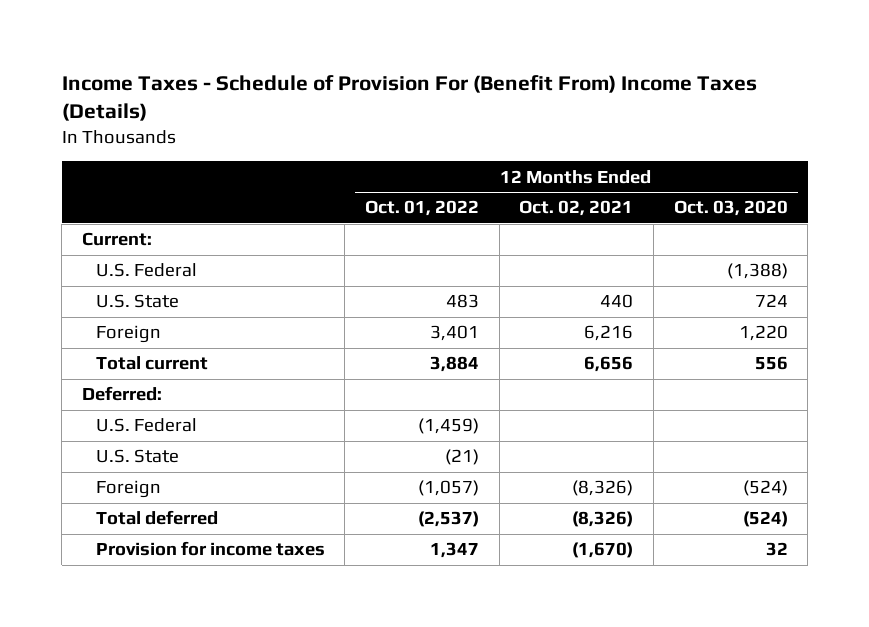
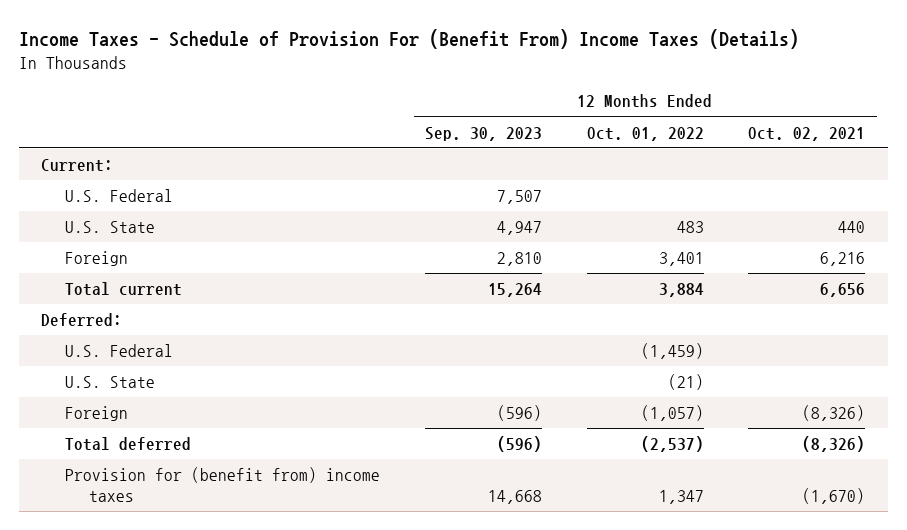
[673,200,788,217] Oct. 03, 2020 -> none
none -> [424,126,542,141] Sep. 30, 2023
[95,541,325,557] Provision for income taxes -> [65,467,381,502] Provision for (benefit from) income taxes

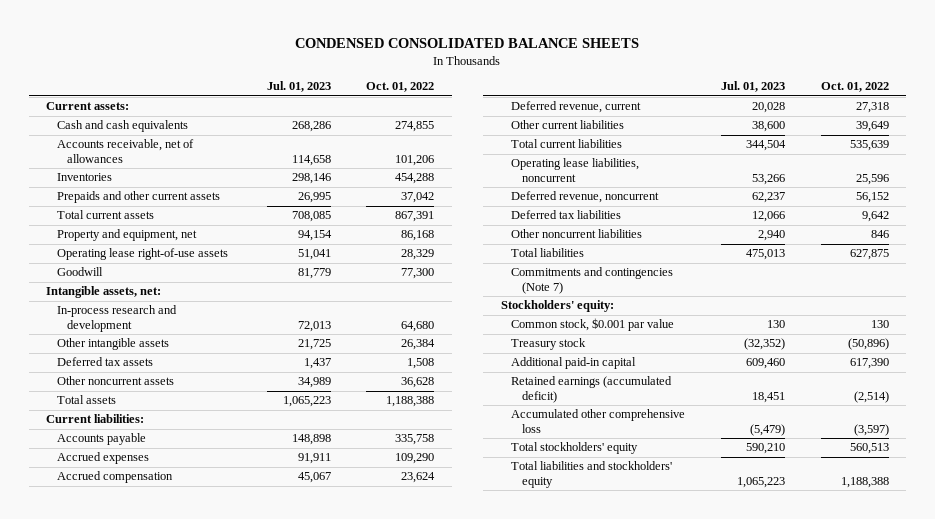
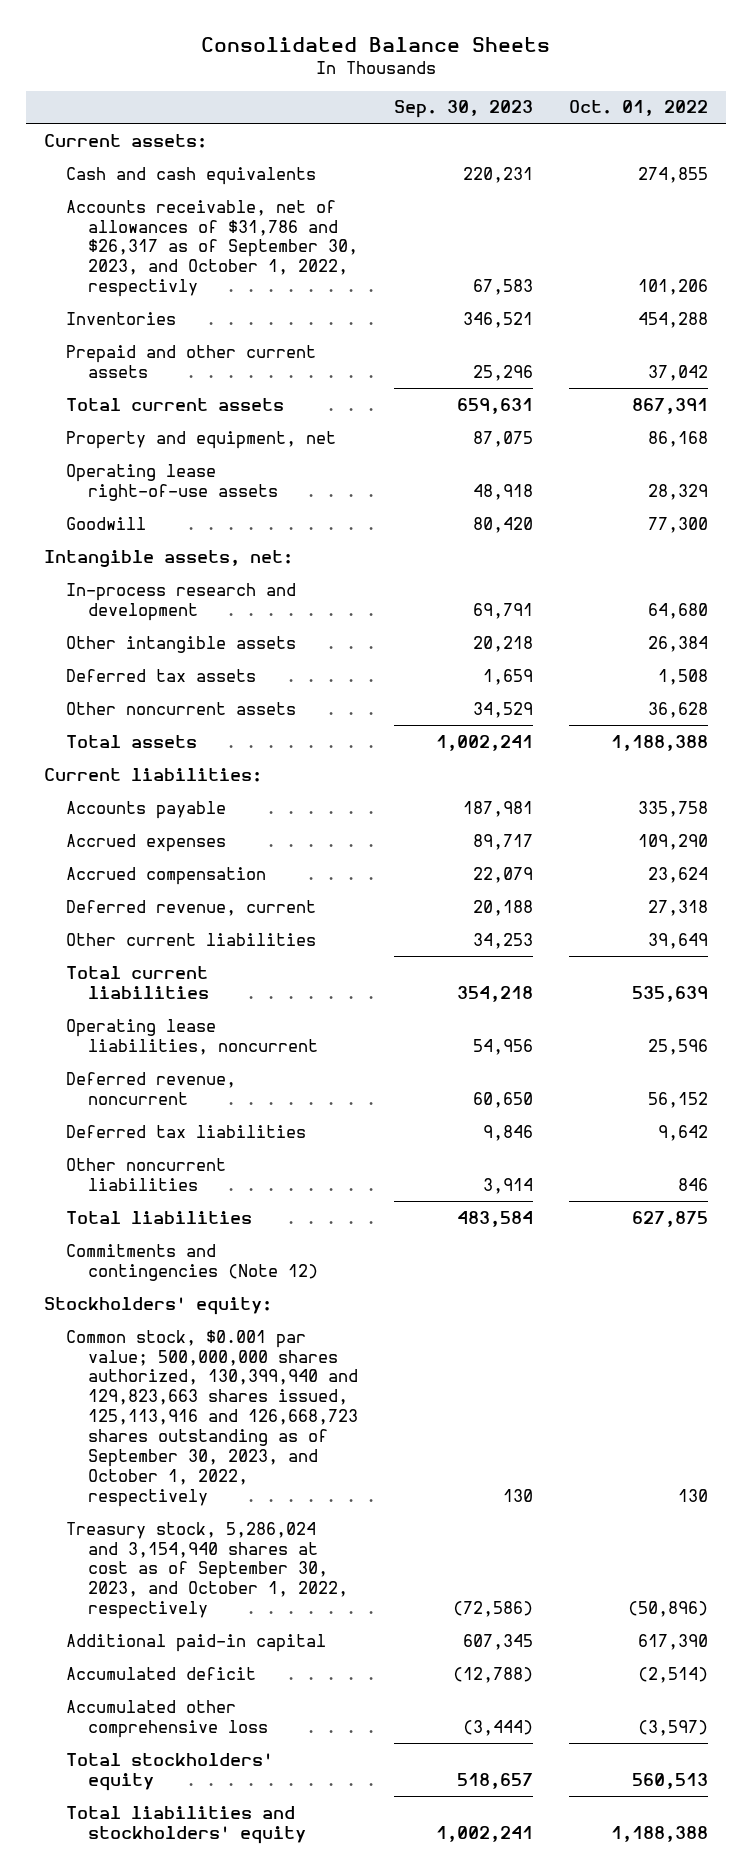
[295,37,640,48] CONDENSED CONSOLIDATED BALANCE SHEETS -> [201,36,551,52] Consolidated Balance Sheets
[266,81,331,93] Jul. 01, 2023 -> none
none -> [394,100,534,119] Sep. 30, 2023
[56,139,194,164] Accounts receivable, net of allowances -> [66,199,359,298] Accounts receivable, net of allowances of $31,786 and $26,317 as of September 30, 2023, and October 1, 2022, respectivly
[56,191,220,204] Prepaids and other current assets -> [66,344,317,378] Prepaid and other current assets
[511,267,674,295] Commitments and contingencies (Note 7) -> [66,1243,319,1281] Commitments and contingencies (Note 12)
[511,318,675,332] Common stock, $0.001 par value -> [66,1329,359,1507] Common stock, $0.001 par value; 500,000,000 shares authorized, 130,399,940 and 129,823,663 shares issued, 125,113,916 and 126,668,723 shares outstanding as of September 30, 2023, and October 1, 2022, respectively
[511,338,587,351] Treasury stock -> [66,1521,349,1620] Treasury stock, 5,286,024 and 3,154,940 shares at cost as of September 30, 2023, and October 1, 2022, respectively
[511,376,673,404] Retained earnings (accumulated deficit) -> [66,1666,257,1680] Accumulated deficit

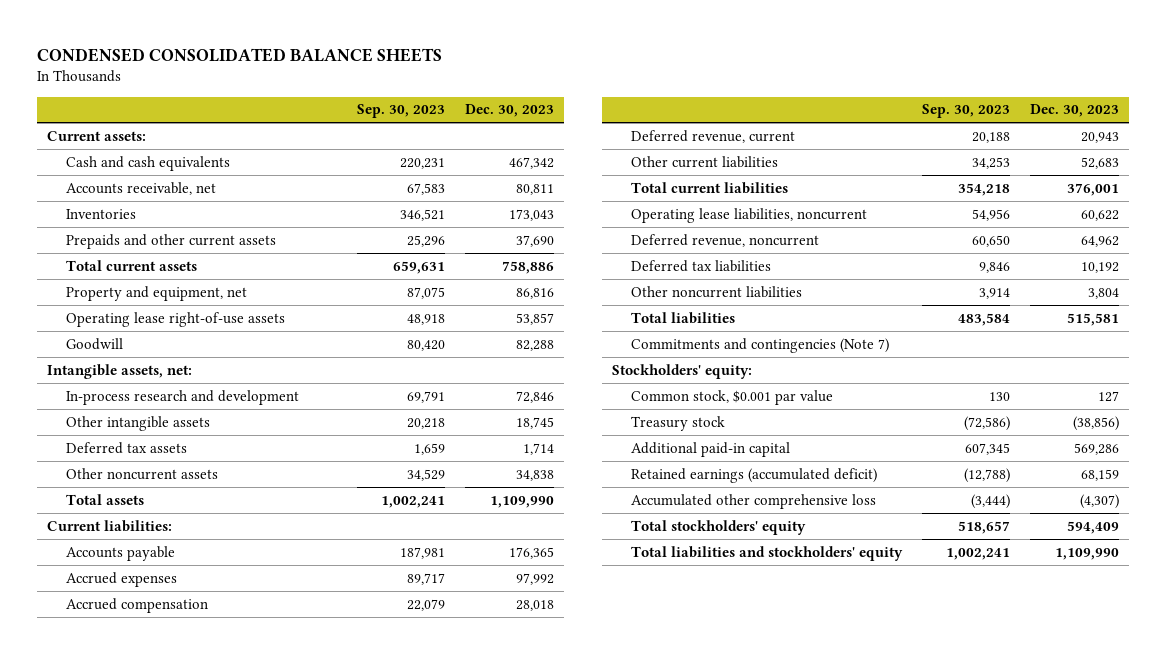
[201,36,551,52] Consolidated Balance Sheets -> [37,47,443,62] CONDENSED CONSOLIDATED BALANCE SHEETS
[568,100,708,117] Oct. 01, 2022 -> none
none -> [465,104,555,118] Dec. 30, 2023
[66,199,359,298] Accounts receivable, net of allowances of $31,786 and $26,317 as of September 30, 2023, and October 1, 2022, respectivly -> [65,181,216,195] Accounts receivable, net
[66,344,317,378] Prepaid and other current assets -> [65,233,276,249] Prepaids and other current assets
[66,1243,319,1281] Commitments and contingencies (Note 12) -> [630,337,889,353] Commitments and contingencies (Note 7)
[66,1329,359,1507] Common stock, $0.001 par value; 500,000,000 shares authorized, 130,399,940 and 129,823,663 shares issued, 125,113,916 and 126,668,723 shares outstanding as of September 30, 2023, and October 1, 2022, respectively -> [630,389,833,405] Common stock, $0.001 par value
[66,1521,349,1620] Treasury stock, 5,286,024 and 3,154,940 shares at cost as of September 30, 2023, and October 1, 2022, respectively -> [630,415,725,431] Treasury stock
[66,1666,257,1680] Accumulated deficit -> [630,467,877,483] Retained earnings (accumulated deficit)

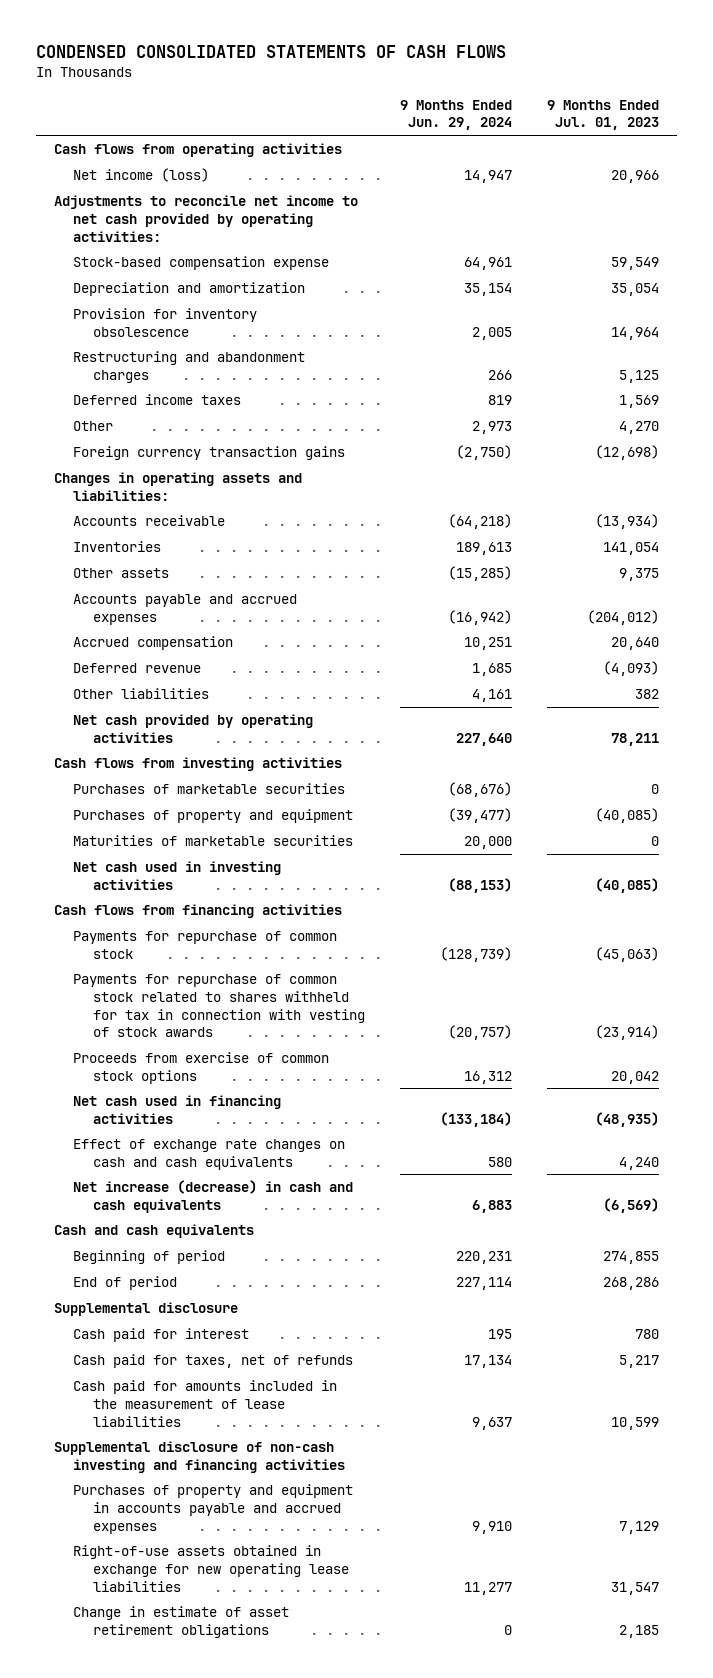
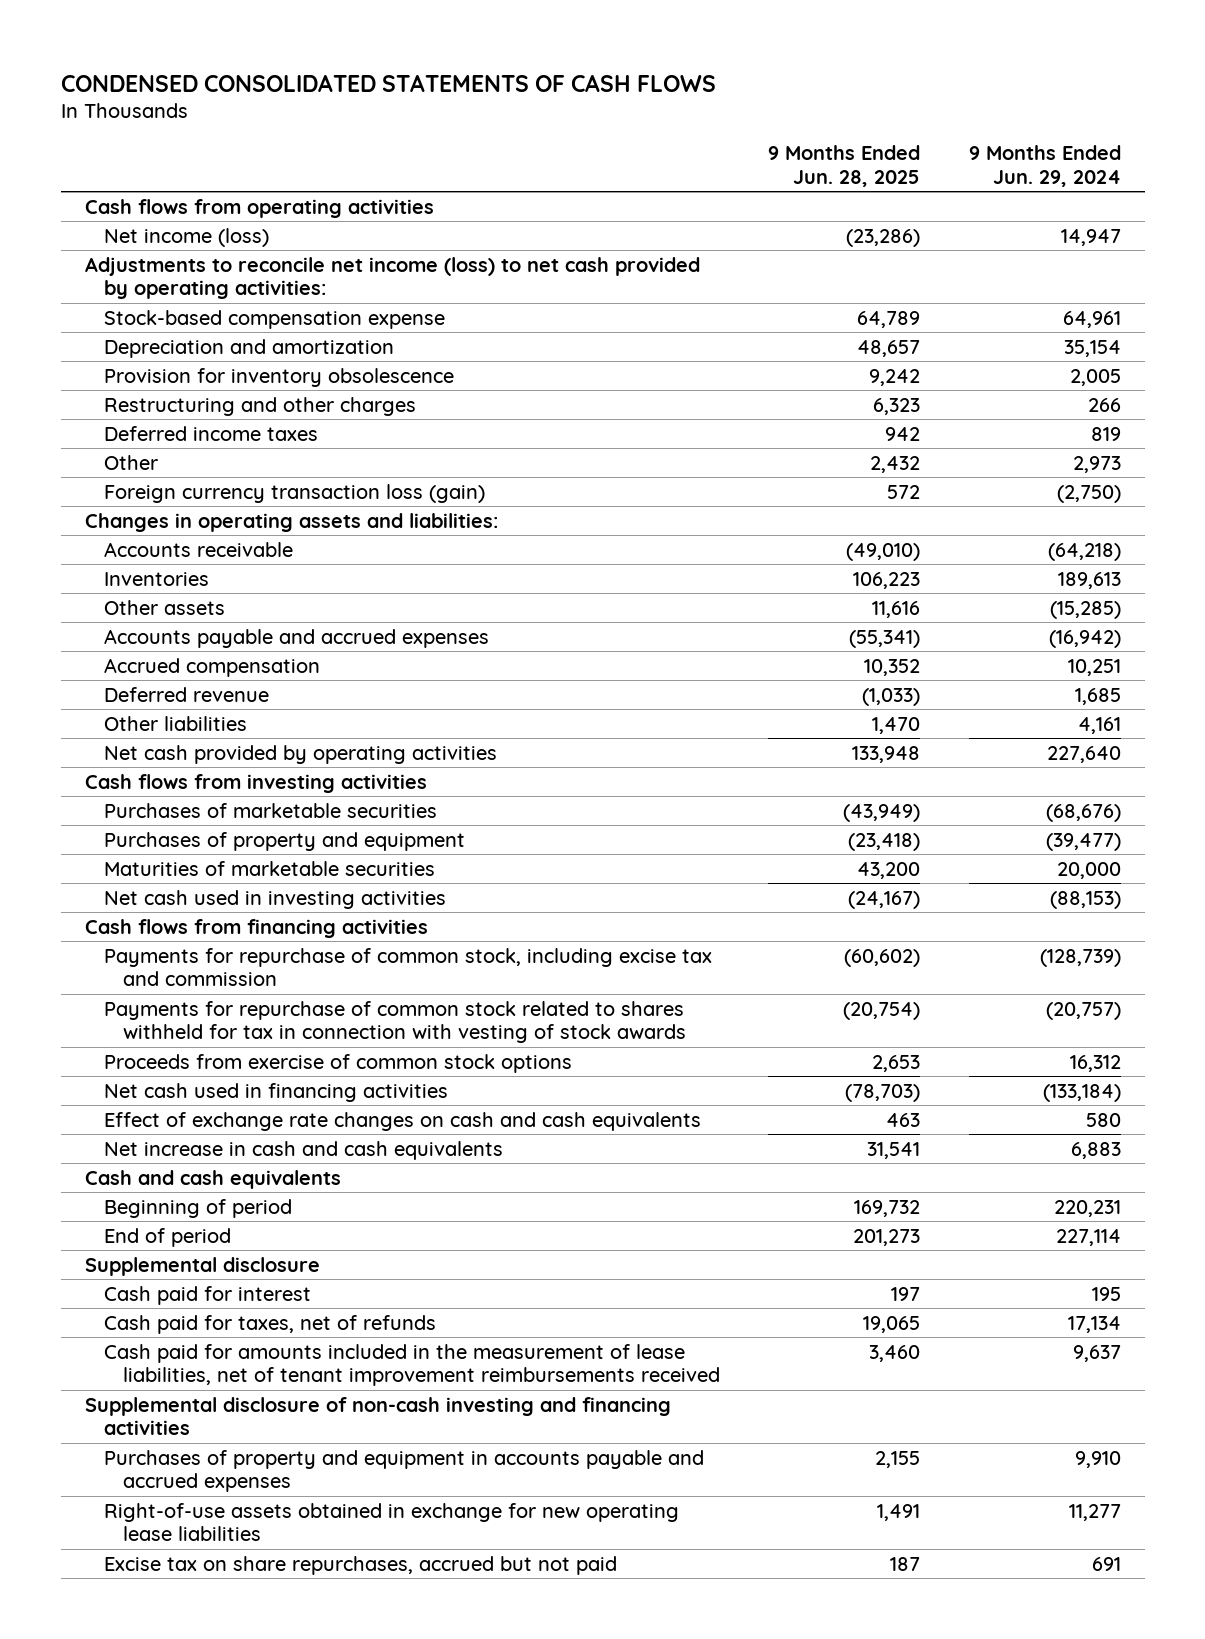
[547,99,660,131] 9 Months Ended Jul. 01, 2023 -> none
none -> [768,145,921,187] 9 Months Ended Jun. 28, 2025
[53,195,358,242] Adjustments to reconcile net income to net cash provided by operating activities: -> [84,256,700,300] Adjustments to reconcile net income (loss) to net cash provided by operating activities:
[73,351,306,383] Restructuring and abandonment charges -> [103,396,416,416] Restructuring and other charges
[73,446,346,461] Foreign currency transaction gains -> [103,483,485,503] Foreign currency transaction loss (gain)
[73,931,338,959] Payments for repurchase of common stock -> [103,947,712,987] Payments for repurchase of common stock, including excise tax and commission
[73,1180,354,1213] Net increase (decrease) in cash and cash equivalents -> [103,1140,503,1160] Net increase in cash and cash equivalents
[73,1380,338,1427] Cash paid for amounts included in the measurement of lease liabilities -> [103,1343,720,1387] Cash paid for amounts included in the measurement of lease liabilities, net of tenant improvement reimbursements received
[73,1606,290,1638] Change in estimate of asset retirement obligations -> none
none -> [103,1555,617,1575] Excise tax on share repurchases, accrued but not paid

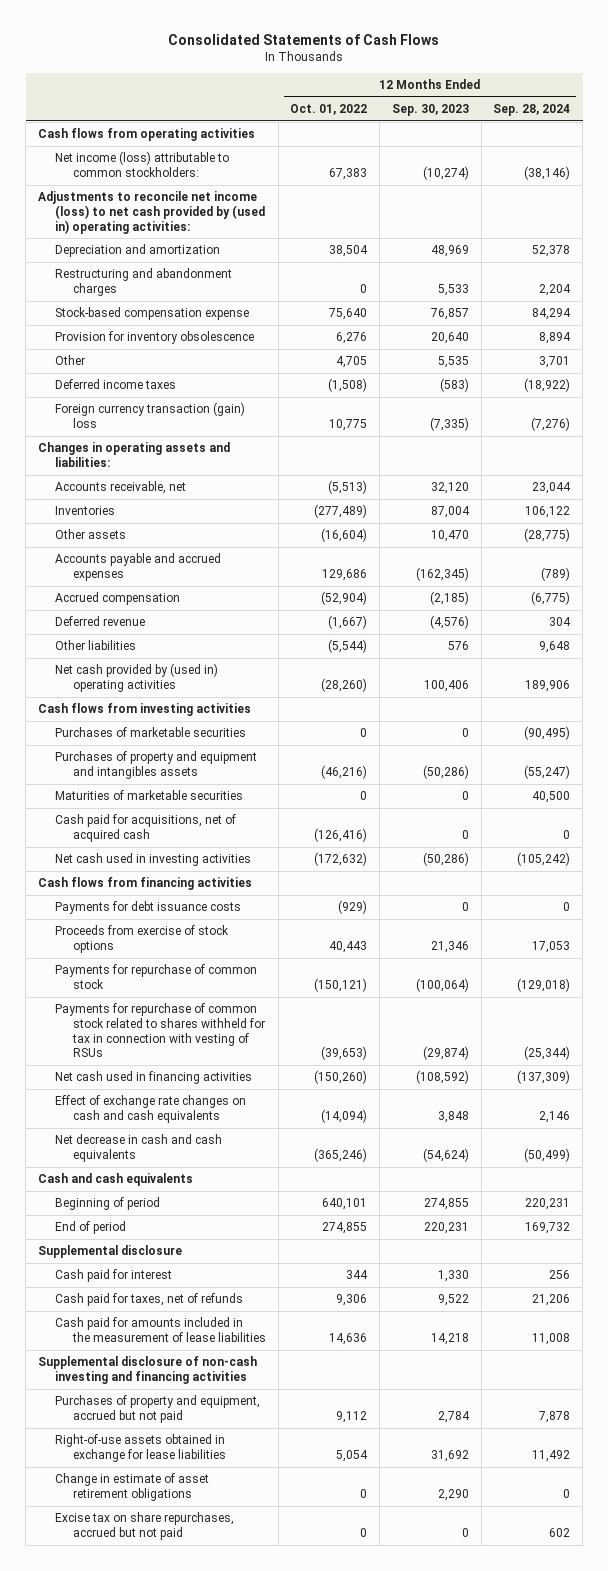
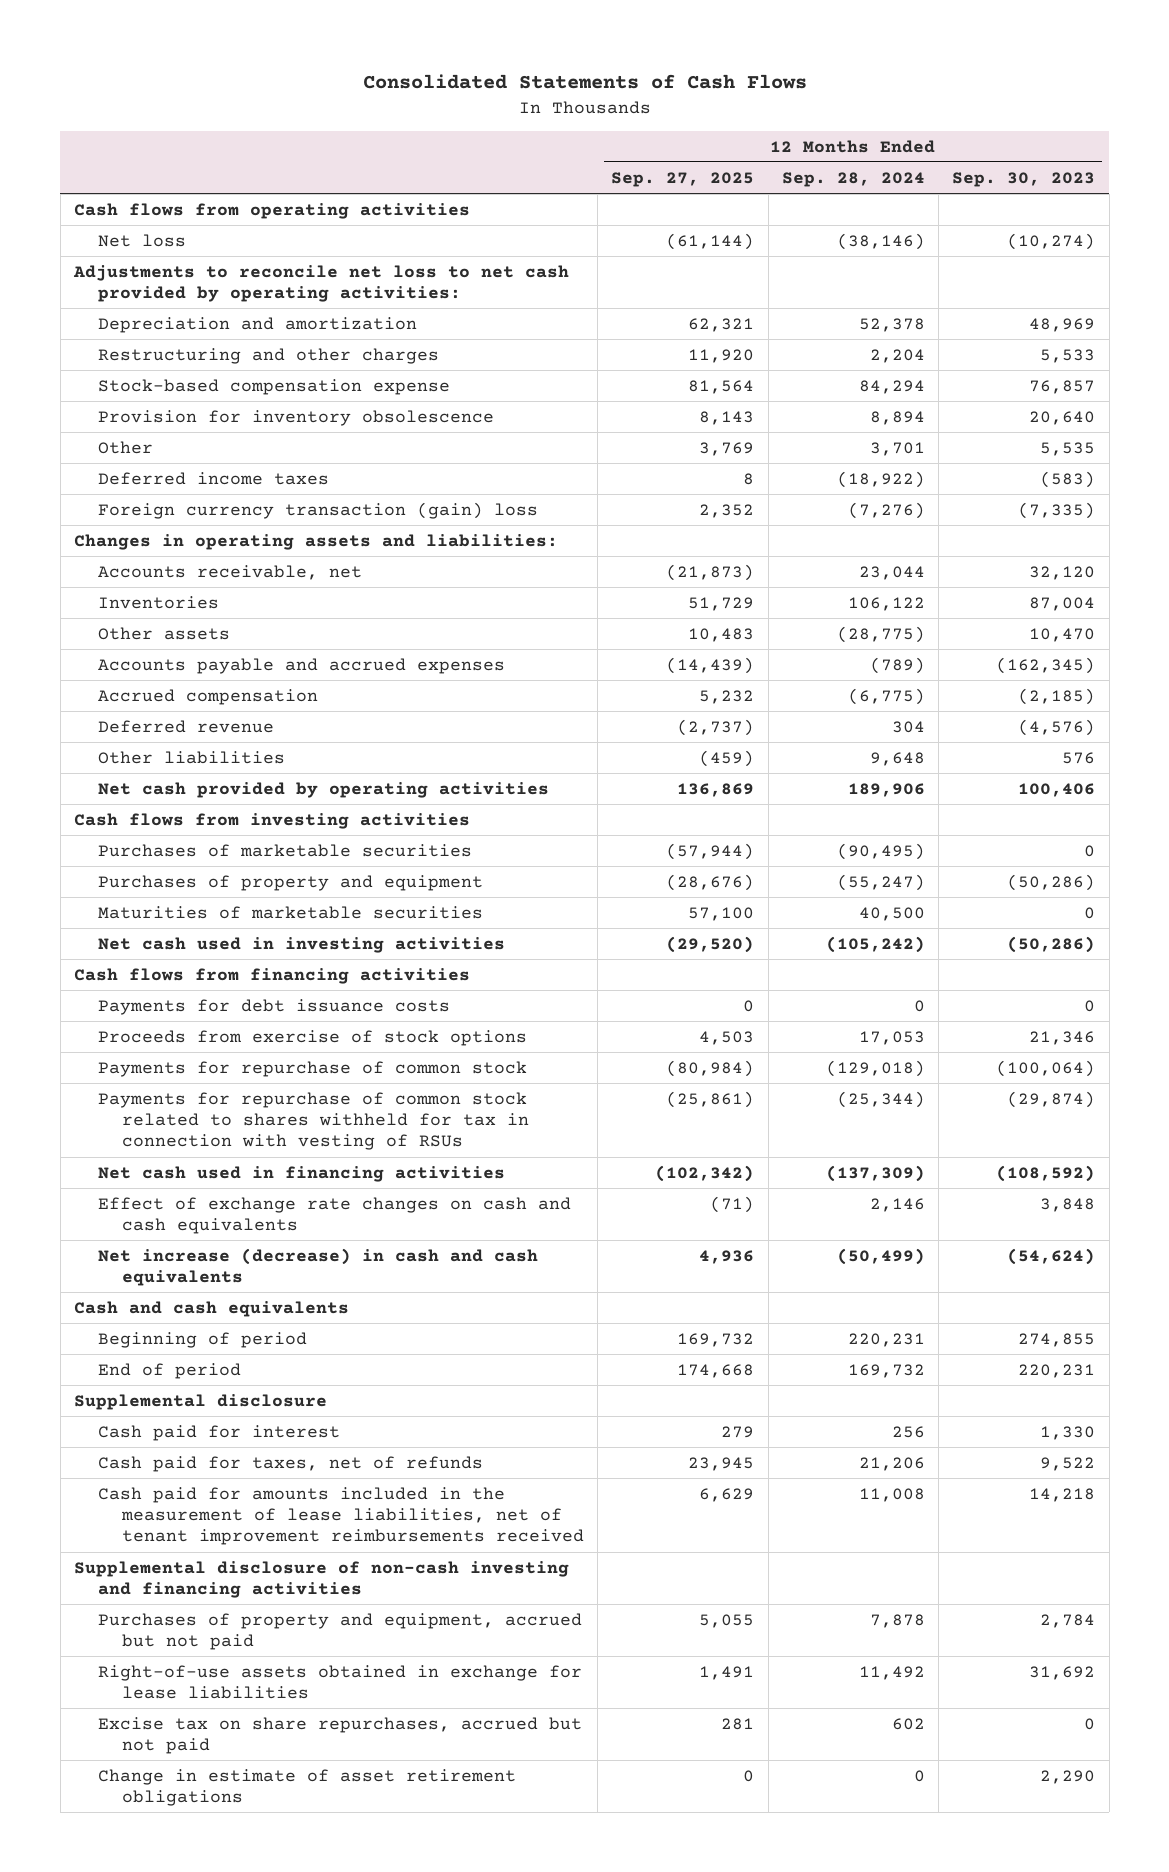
[290,104,368,116] Oct. 01, 2022 -> none
none -> [611,171,755,187] Sep. 27, 2025
[55,151,230,177] Net income (loss) attributable to common stockholders: -> [97,233,186,247] Net loss
[37,191,266,234] Adjustments to reconcile net income (loss) to net cash provided by (used in) operating activities: -> [73,264,570,303] Adjustments to reconcile net loss to net cash provided by operating activities:
[55,268,233,296] Restructuring and abandonment charges -> [97,347,439,364] Restructuring and other charges
[55,663,219,692] Net cash provided by (used in) operating activities -> [97,781,549,798] Net cash provided by operating activities
[55,751,258,779] Purchases of property and equipment and intangibles assets -> [97,874,483,891] Purchases of property and equipment
[55,814,237,842] Cash paid for acquisitions, net of acquired cash -> none
[55,1134,223,1162] Net decrease in cash and cash equivalents -> [97,1247,538,1287] Net increase (decrease) in cash and cash equivalents
[55,1317,266,1342] Cash paid for amounts included in the measurement of lease liabilities -> [97,1486,584,1546] Cash paid for amounts included in the measurement of lease liabilities, net of tenant improvement reimbursements received
[55,1473,210,1501] Change in estimate of asset retirement obligations -> [97,1768,516,1807] Change in estimate of asset retirement obligations

